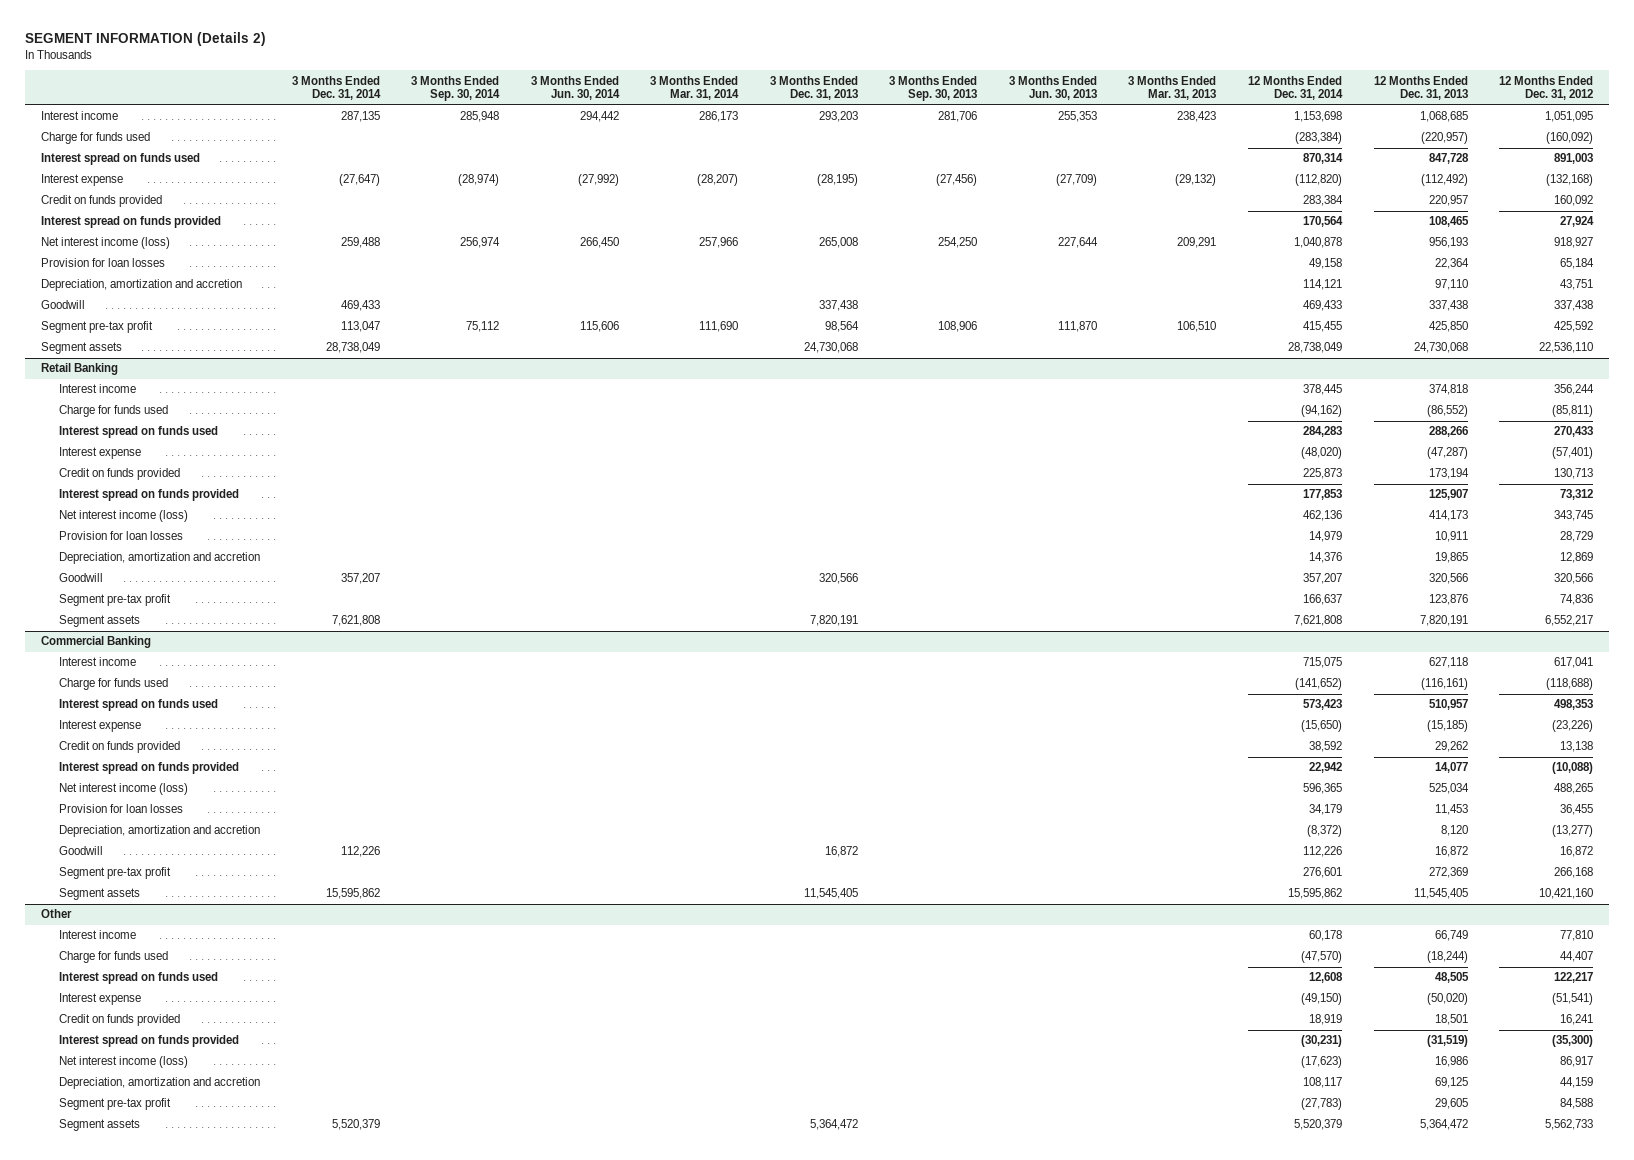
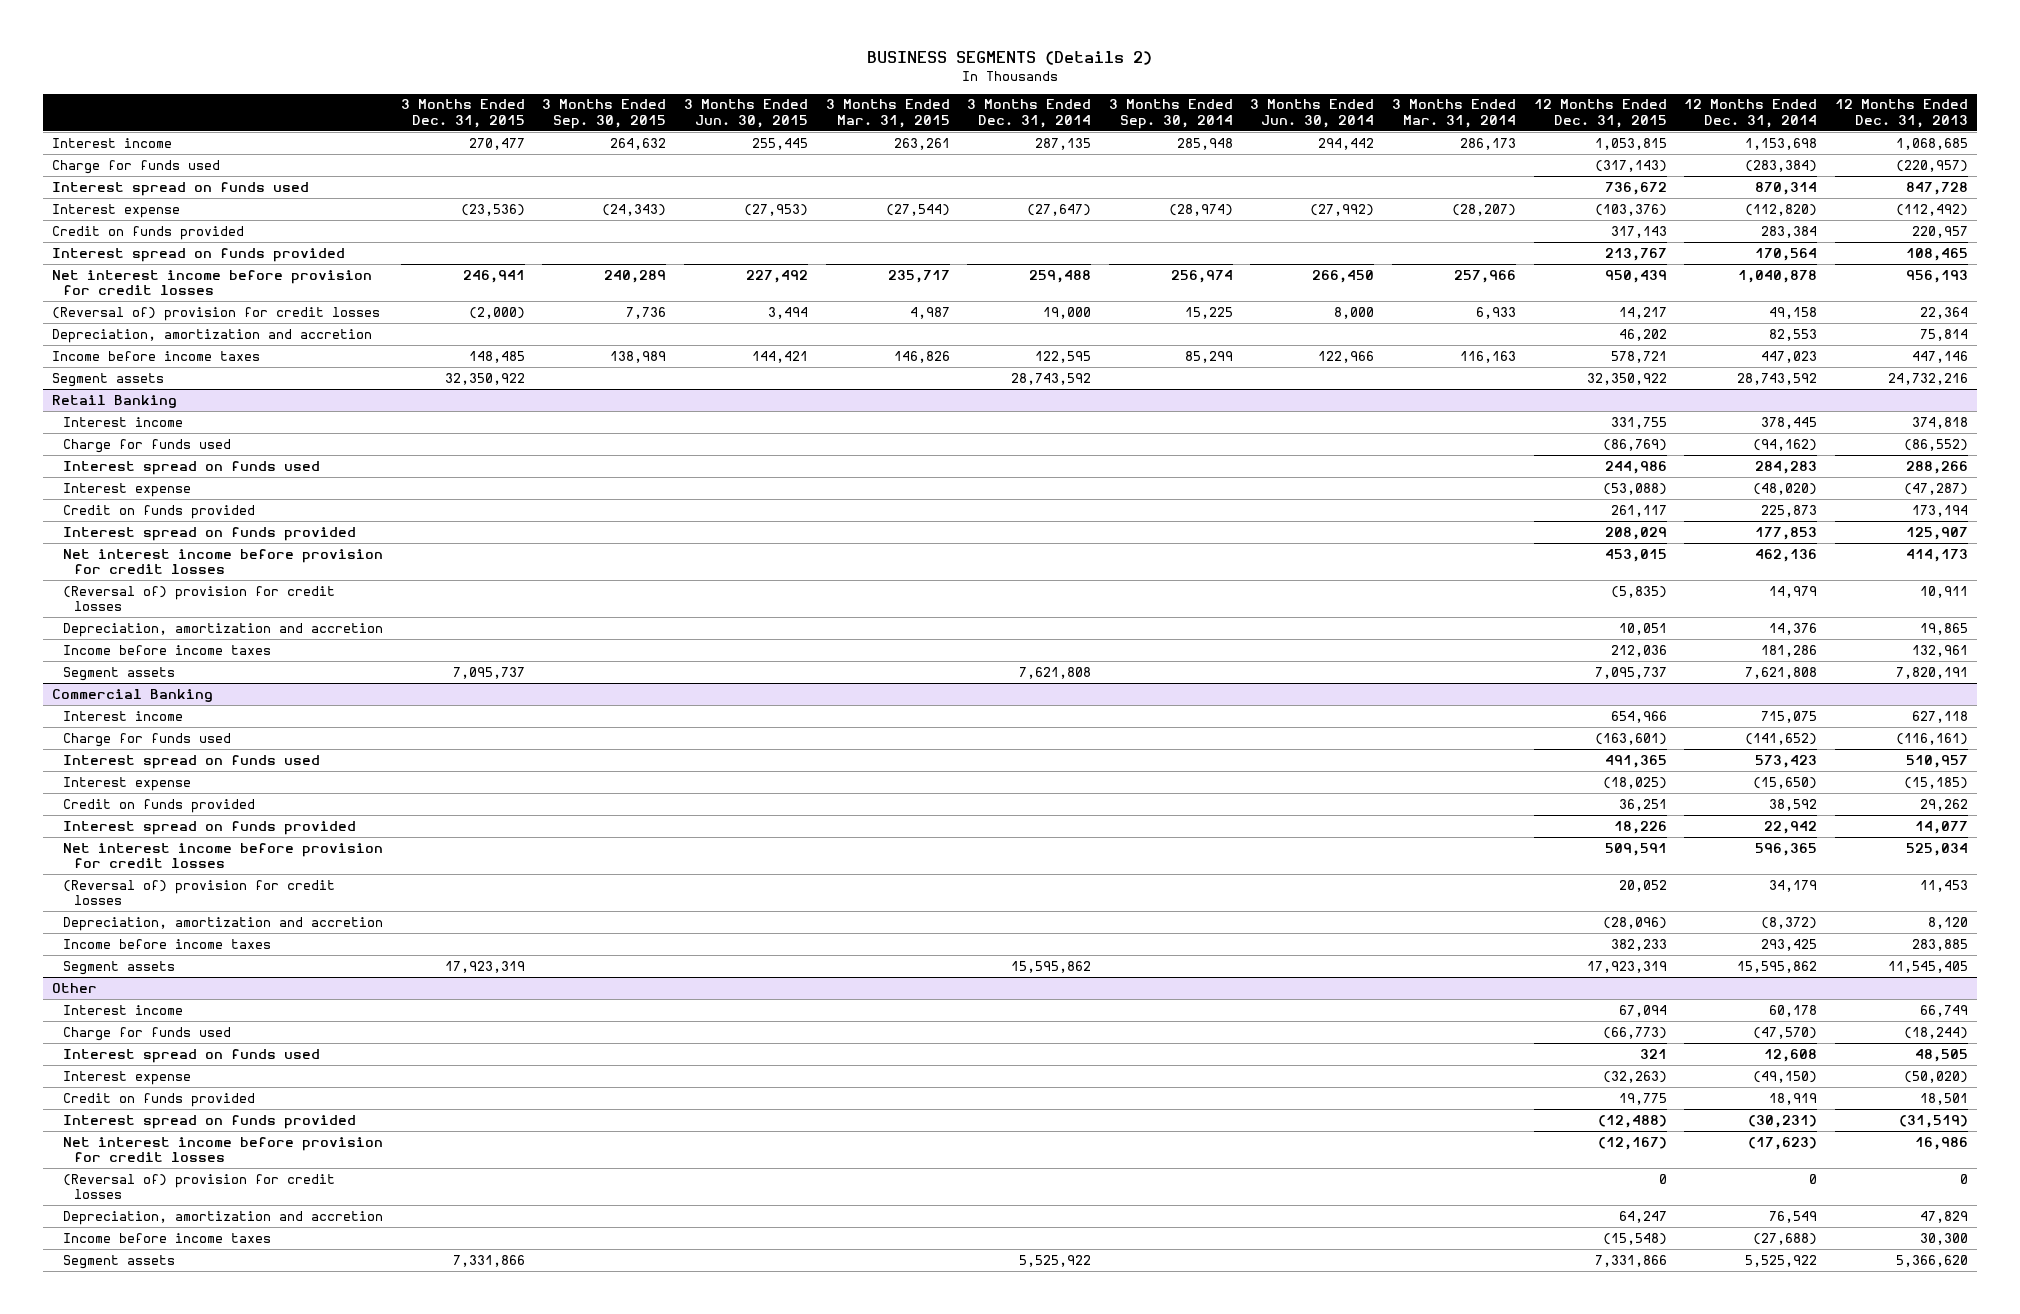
[24,31,266,46] SEGMENT INFORMATION (Details 2) -> [866,51,1152,66] BUSINESS SEGMENTS (Details 2)
[769,75,858,101] 3 Months Ended Dec. 31, 2013 -> none
[889,75,978,102] 3 Months Ended Sep. 30, 2013 -> none
[1008,75,1097,101] 3 Months Ended Jun. 30, 2013 -> none
[1128,75,1217,101] 3 Months Ended Mar. 31, 2013 -> none
[1499,75,1594,101] 12 Months Ended Dec. 31, 2012 -> none
none -> [400,99,525,128] 3 Months Ended Dec. 31, 2015
none -> [542,99,667,129] 3 Months Ended Sep. 30, 2015
none -> [684,99,809,128] 3 Months Ended Jun. 30, 2015
none -> [825,99,950,128] 3 Months Ended Mar. 31, 2015
none -> [1533,99,1667,128] 12 Months Ended Dec. 31, 2015
[40,258,165,268] Provision for loan losses -> none
[40,300,85,310] Goodwill -> none
[40,321,153,334] Segment pre-tax profit -> none
[40,237,170,250] Net interest income (loss) -> [51,269,372,296] Net interest income before provision for credit losses
none -> [51,306,380,321] (Reversal of) provision for credit losses
[1303,279,1343,291] 114,121 -> [1769,328,1818,341] 82,553
[1434,279,1468,291] 97,110 -> [1919,328,1968,341] 75,814
none -> [51,350,260,361] Income before income taxes
[325,342,380,354] 28,738,049 -> [1011,372,1092,385] 28,743,592
[1288,342,1343,354] 28,738,049 -> [1737,372,1818,385] 28,743,592
[1413,342,1468,354] 24,730,068 -> [1887,372,1968,385] 24,732,216
[58,510,188,523] Net interest income (loss) -> [63,548,384,575] Net interest income before provision for credit losses
[58,531,183,541] Provision for loan losses -> [63,585,336,612] (Reversal of) provision for credit losses
[58,573,103,583] Goodwill -> none
[58,594,171,607] Segment pre-tax profit -> none
none -> [63,644,272,655] Income before income taxes
[58,783,188,796] Net interest income (loss) -> [63,842,384,869] Net interest income before provision for credit losses
[58,804,183,814] Provision for loan losses -> [63,879,336,906] (Reversal of) provision for credit losses
[58,846,103,856] Goodwill -> none
[58,867,171,880] Segment pre-tax profit -> none
none -> [63,938,272,949] Income before income taxes
[58,1098,171,1111] Segment pre-tax profit -> none
[58,1056,188,1069] Net interest income (loss) -> [63,1136,384,1163] Net interest income before provision for credit losses
none -> [63,1173,336,1200] (Reversal of) provision for credit losses
[1303,1077,1343,1089] 108,117 -> [1769,1210,1818,1223] 76,549
[1434,1077,1468,1089] 69,125 -> [1919,1210,1968,1223] 47,829
none -> [63,1232,272,1243] Income before income taxes
[331,1119,380,1131] 5,520,379 -> [1019,1254,1092,1267] 5,525,922
[1294,1119,1343,1131] 5,520,379 -> [1745,1254,1818,1267] 5,525,922
[1419,1119,1468,1131] 5,364,472 -> [1895,1254,1968,1267] 5,366,620

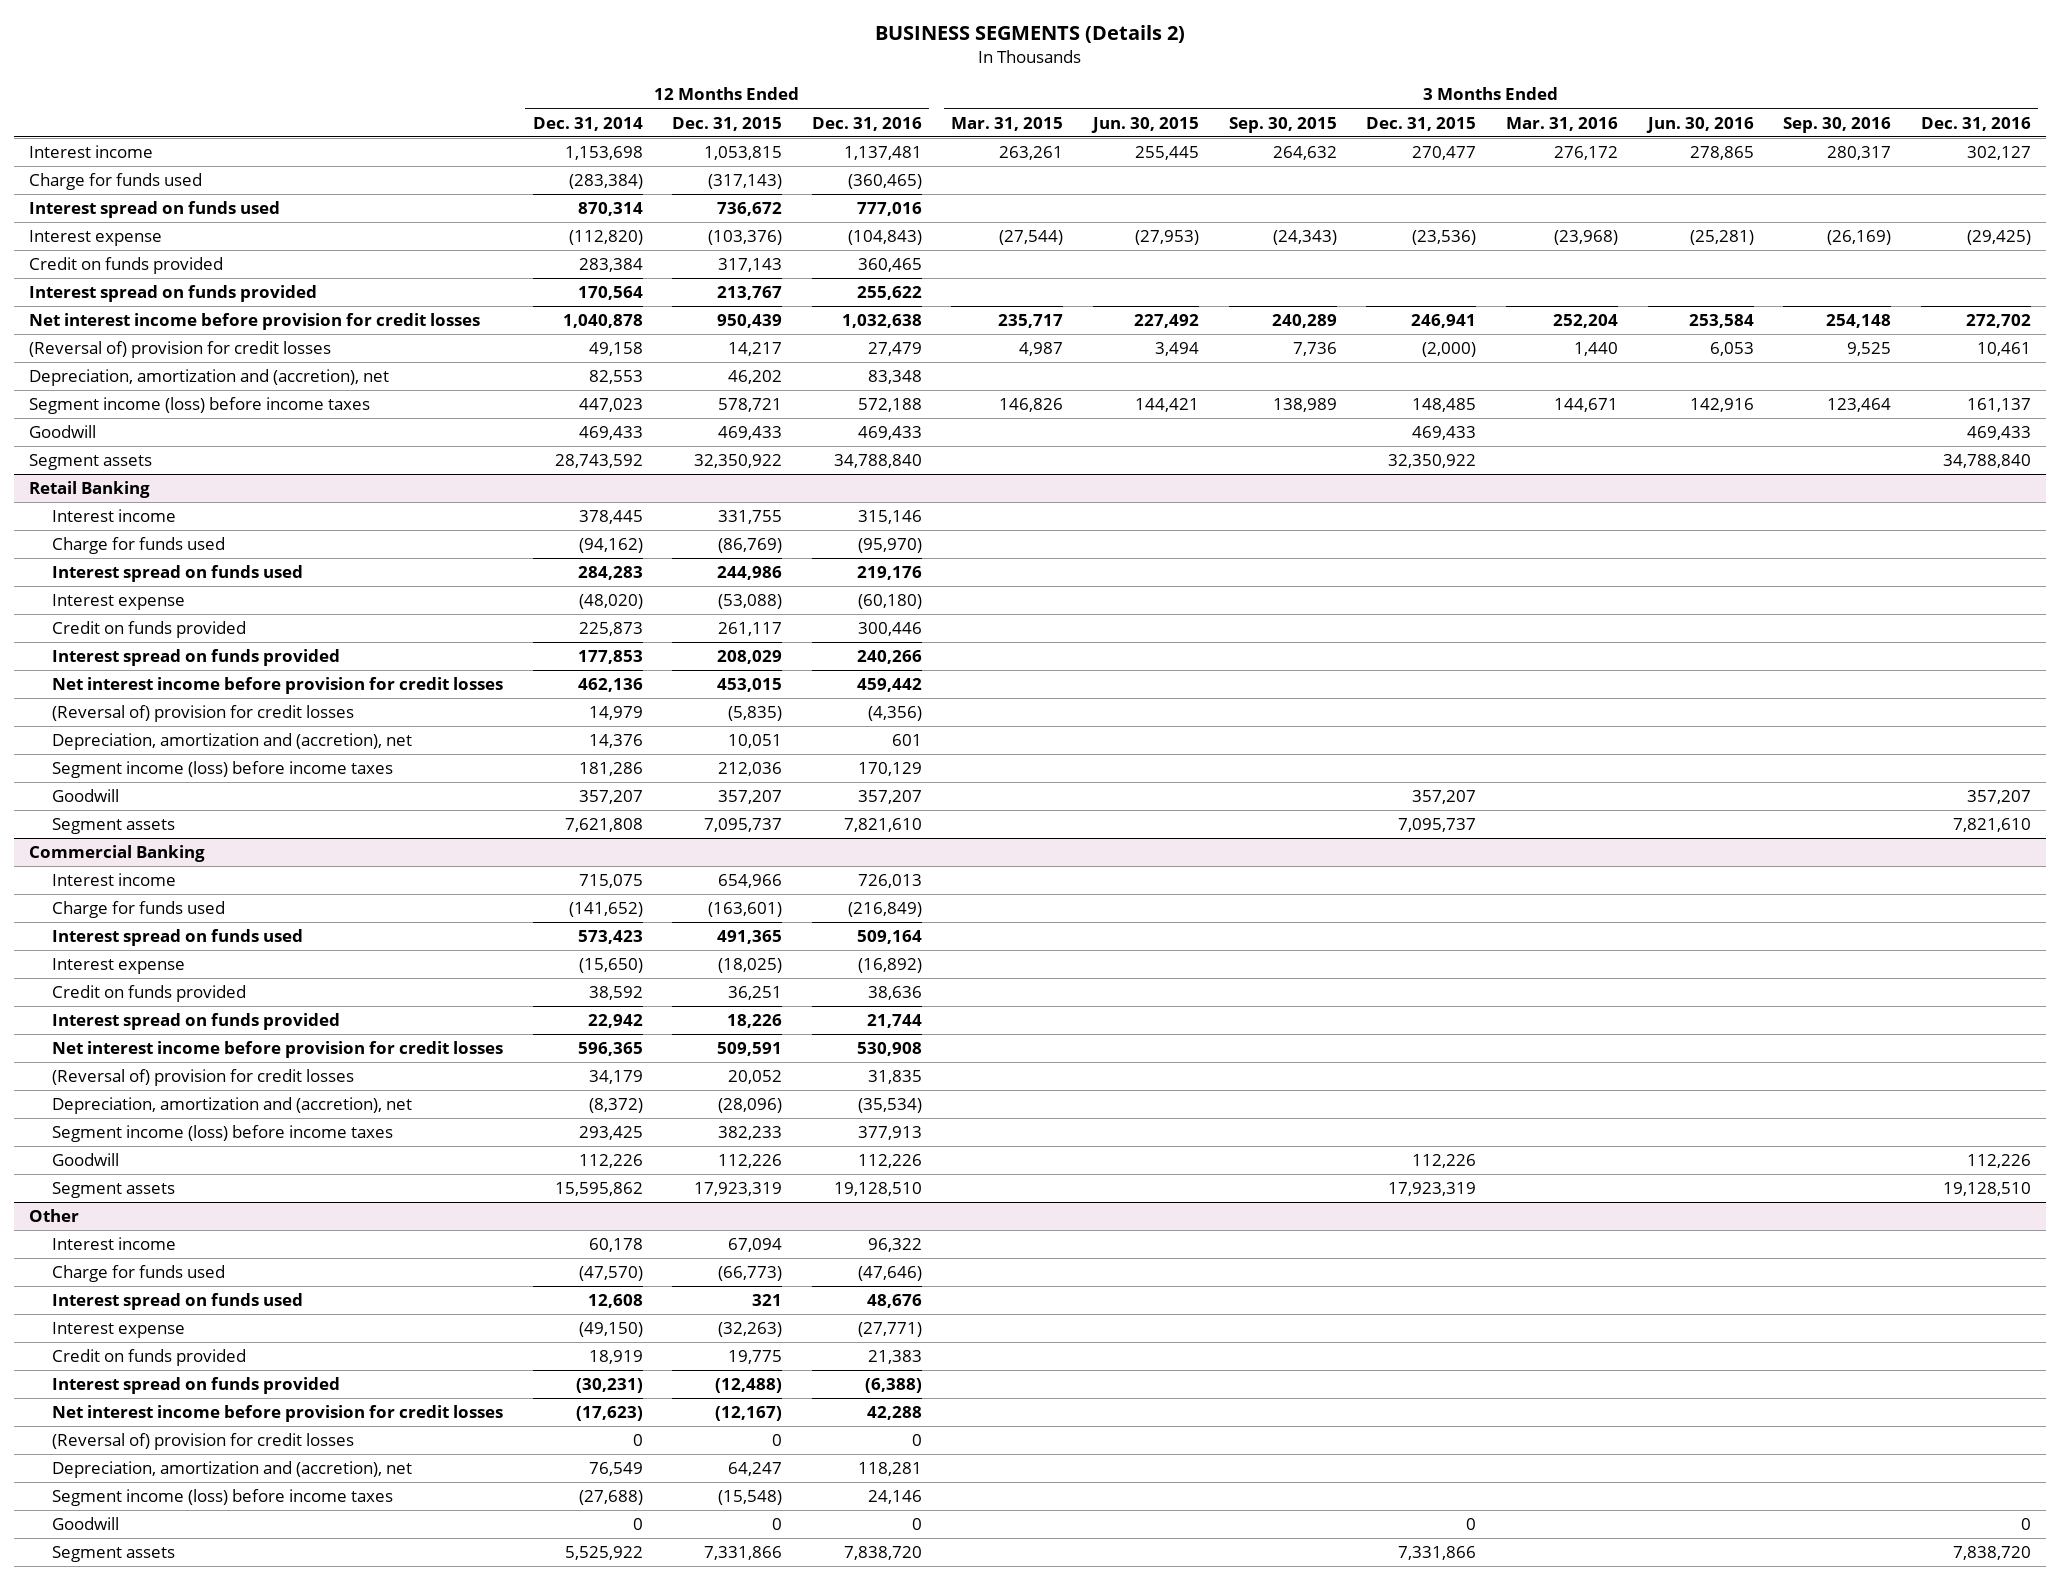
[967,99,1092,128] 3 Months Ended Dec. 31, 2014 -> none
[1108,99,1233,129] 3 Months Ended Sep. 30, 2014 -> none
[1250,99,1375,128] 3 Months Ended Jun. 30, 2014 -> none
[1392,99,1517,128] 3 Months Ended Mar. 31, 2014 -> none
[1834,99,1968,128] 12 Months Ended Dec. 31, 2013 -> none
none -> [811,116,922,131] Dec. 31, 2016
none -> [1505,116,1618,131] Mar. 31, 2016
none -> [1645,116,1754,133] Jun. 30, 2016
none -> [1783,116,1892,133] Sep. 30, 2016
none -> [1920,116,2031,131] Dec. 31, 2016
[51,328,372,343] Depreciation, amortization and accretion -> [29,369,390,387] Depreciation, amortization and (accretion), net
[51,350,260,361] Income before income taxes -> [29,397,371,415] Segment income (loss) before income taxes
none -> [29,425,97,439] Goodwill
[63,622,384,637] Depreciation, amortization and accretion -> [51,733,412,751] Depreciation, amortization and (accretion), net
[63,644,272,655] Income before income taxes -> [51,761,393,779] Segment income (loss) before income taxes
none -> [51,789,119,803] Goodwill
[63,916,384,931] Depreciation, amortization and accretion -> [51,1097,412,1115] Depreciation, amortization and (accretion), net
[63,938,272,949] Income before income taxes -> [51,1125,393,1143] Segment income (loss) before income taxes
none -> [51,1153,119,1167] Goodwill
[63,1210,384,1225] Depreciation, amortization and accretion -> [51,1461,412,1479] Depreciation, amortization and (accretion), net
[63,1232,272,1243] Income before income taxes -> [51,1489,393,1507] Segment income (loss) before income taxes
none -> [51,1517,119,1531] Goodwill

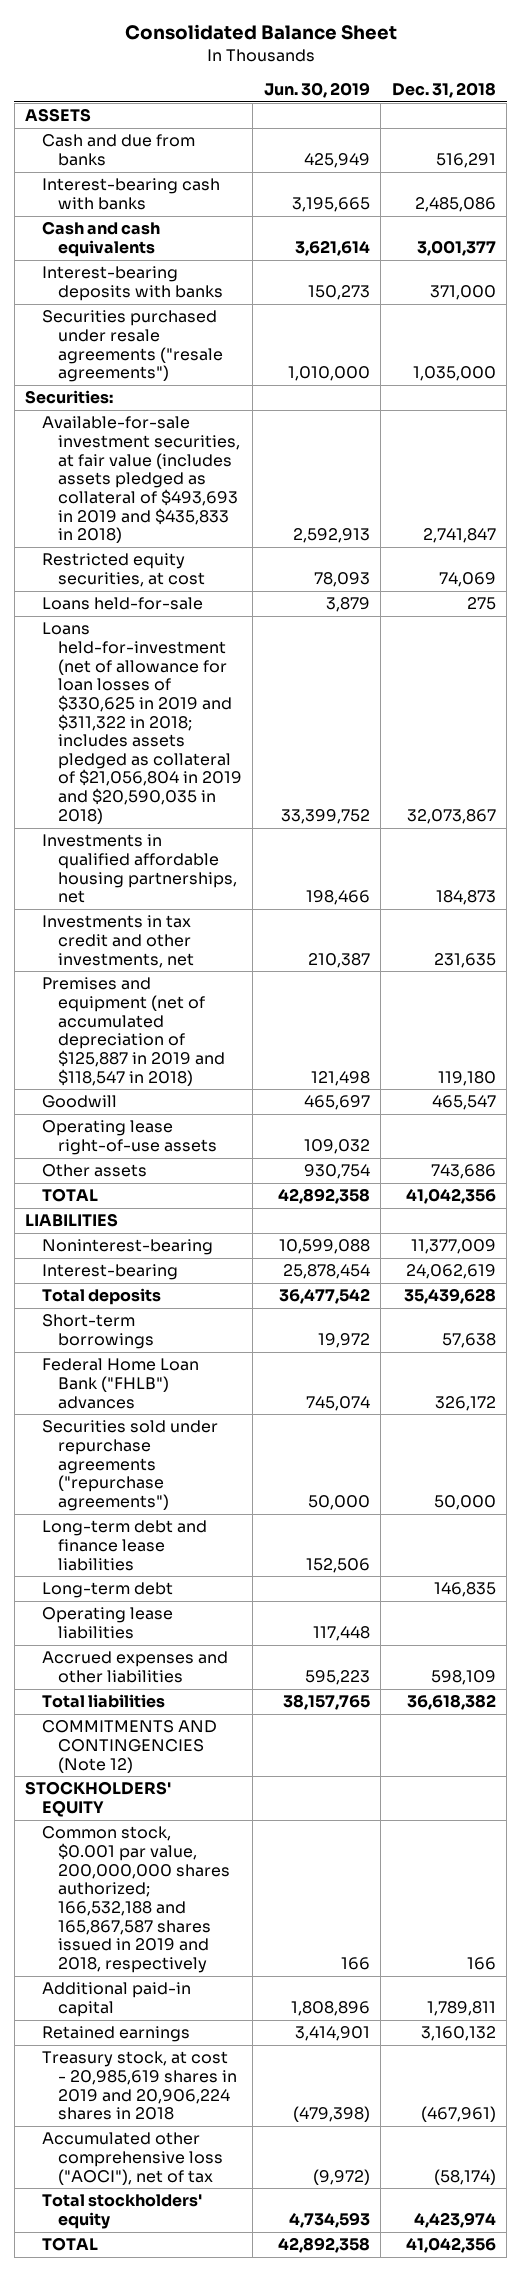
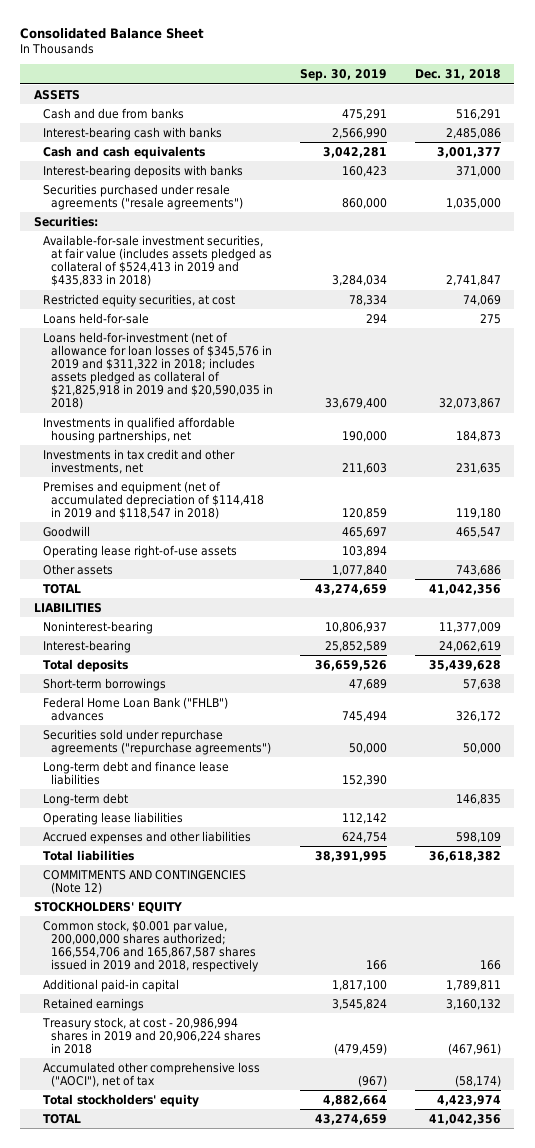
[263,81,370,98] Jun. 30, 2019 -> none
none -> [300,69,388,82] Sep. 30, 2019
[41,416,240,544] Available-for-sale investment securities, at fair value (includes assets pledged as collateral of $493,693 in 2019 and $435,833 in 2018) -> [42,234,273,287] Available-for-sale investment securities, at fair value (includes assets pledged as collateral of $524,413 in 2019 and $435,833 in 2018)
[41,622,242,824] Loans held-for-investment (net of allowance for loan losses of $330,625 in 2019 and $311,322 in 2018; includes assets pledged as collateral of $21,056,804 in 2019 and $20,590,035 in 2018) -> [42,331,274,410] Loans held-for-investment (net of allowance for loan losses of $345,576 in 2019 and $311,322 in 2018; includes assets pledged as collateral of $21,825,918 in 2019 and $20,590,035 in 2018)
[41,977,225,1086] Premises and equipment (net of accumulated depreciation of $125,887 in 2019 and $118,547 in 2018) -> [42,480,265,519] Premises and equipment (net of accumulated depreciation of $114,418 in 2019 and $118,547 in 2018)
[41,1826,230,1973] Common stock, $0.001 par value, 200,000,000 shares authorized; 166,532,188 and 165,867,587 shares issued in 2019 and 2018, respectively -> [42,919,260,973] Common stock, $0.001 par value, 200,000,000 shares authorized; 166,554,706 and 165,867,587 shares issued in 2019 and 2018, respectively
[41,2051,237,2121] Treasury stock, at cost - 20,985,619 shares in 2019 and 20,906,224 shares in 2018 -> [41,1016,262,1054] Treasury stock, at cost - 20,986,994 shares in 2019 and 20,906,224 shares in 2018

